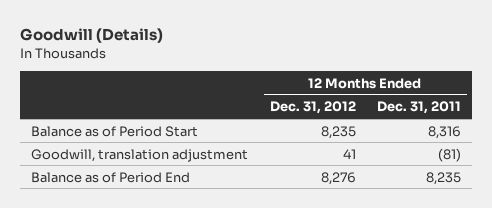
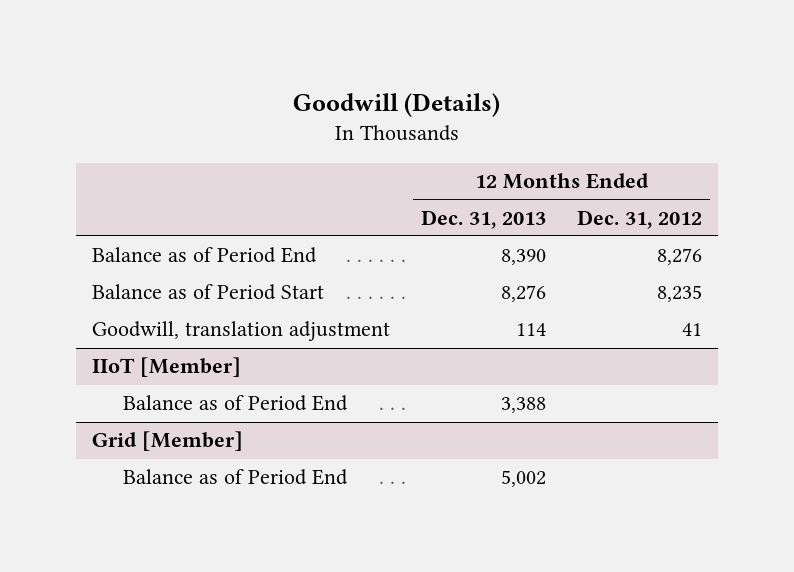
[377,101,462,115] Dec. 31, 2011 -> none
none -> [421,209,547,229] Dec. 31, 2013
[30,171,190,183] Balance as of Period End -> [91,247,317,264] Balance as of Period End
none -> [91,357,241,378] IIoT [Member]
none -> [123,395,349,412] Balance as of Period End
none -> [91,431,243,452] Grid [Member]
none -> [123,469,349,486] Balance as of Period End

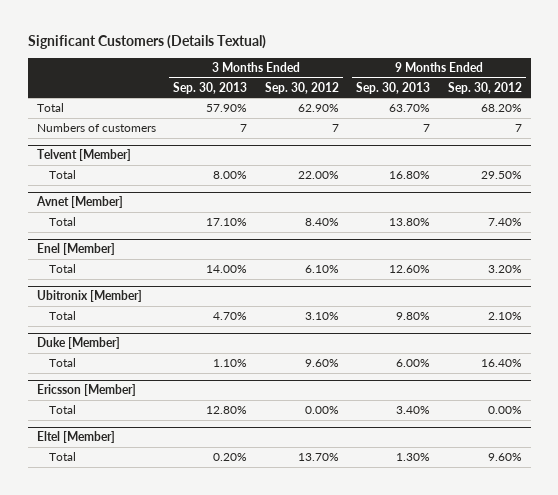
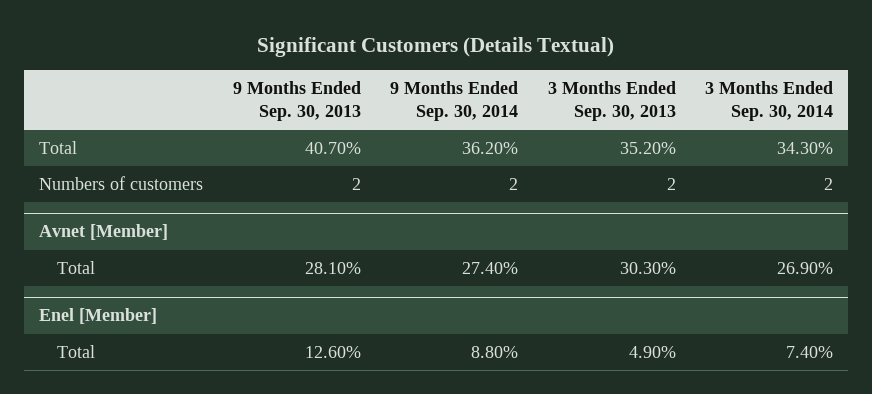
[264,81,339,94] Sep. 30, 2012 -> none
[447,81,522,94] Sep. 30, 2012 -> none
none -> [390,81,519,121] 9 Months Ended Sep. 30, 2014
none -> [705,81,834,121] 3 Months Ended Sep. 30, 2014
[36,149,131,162] Telvent [Member] -> none
[49,170,77,180] Total -> none
[206,104,248,113] 57.90% -> [619,142,676,155] 35.20%
[389,104,431,113] 63.70% -> [304,142,361,155] 40.70%
[240,124,248,133] 7 -> [666,178,676,191] 2
[423,124,431,133] 7 -> [351,178,361,191] 2
[206,218,248,227] 17.10% -> [619,262,676,275] 30.30%
[389,218,431,227] 13.80% -> [304,262,361,275] 28.10%
[36,290,142,303] Ubitronix [Member] -> none
[49,311,77,321] Total -> none
[36,337,120,350] Duke [Member] -> none
[49,358,77,368] Total -> none
[36,384,136,397] Ericsson [Member] -> none
[49,405,77,415] Total -> none
[36,431,115,444] Eltel [Member] -> none
[49,452,77,462] Total -> none
[206,265,248,274] 14.00% -> [628,346,676,359] 4.90%

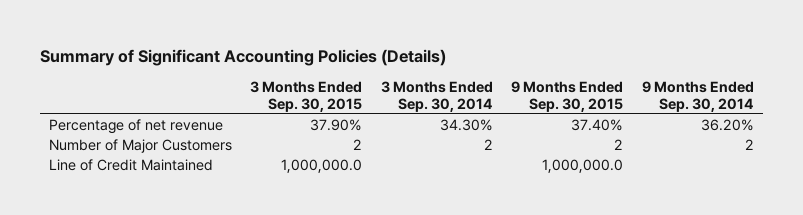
[257,37,615,58] Significant Customers (Details Textual) -> [39,49,446,67] Summary of Significant Accounting Policies (Details)
[232,81,361,121] 9 Months Ended Sep. 30, 2013 -> none
[547,81,676,121] 3 Months Ended Sep. 30, 2013 -> none
none -> [250,81,363,112] 3 Months Ended Sep. 30, 2015
none -> [511,81,624,112] 9 Months Ended Sep. 30, 2015
[39,224,169,241] Avnet [Member] -> none
[57,261,96,275] Total -> none
[39,308,158,325] Enel [Member] -> none
[57,345,96,359] Total -> none
[39,141,78,155] Total -> [49,119,224,135] Percentage of net revenue
[39,176,204,191] Numbers of customers -> [49,139,233,154] Number of Major Customers
none -> [49,159,214,172] Line of Credit Maintained

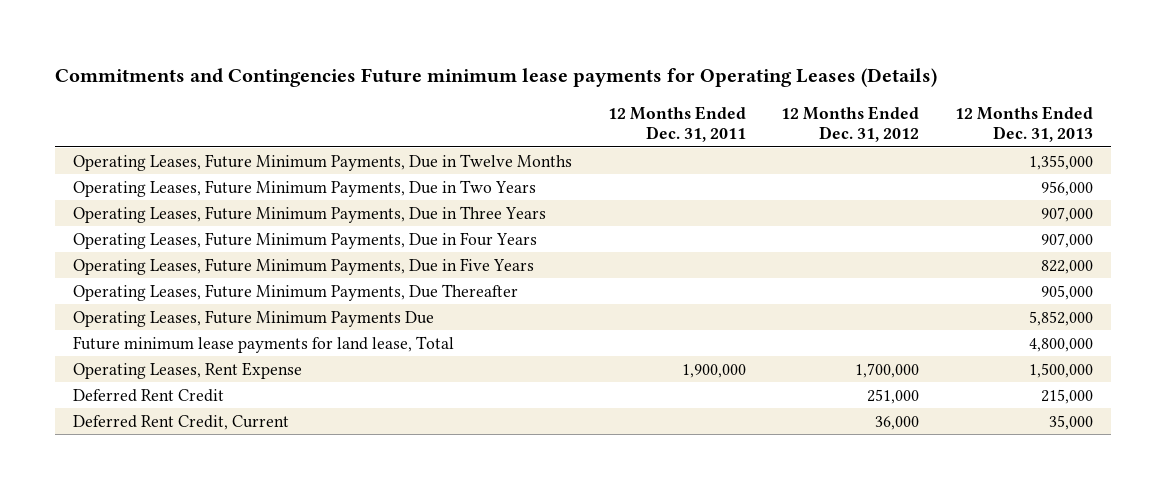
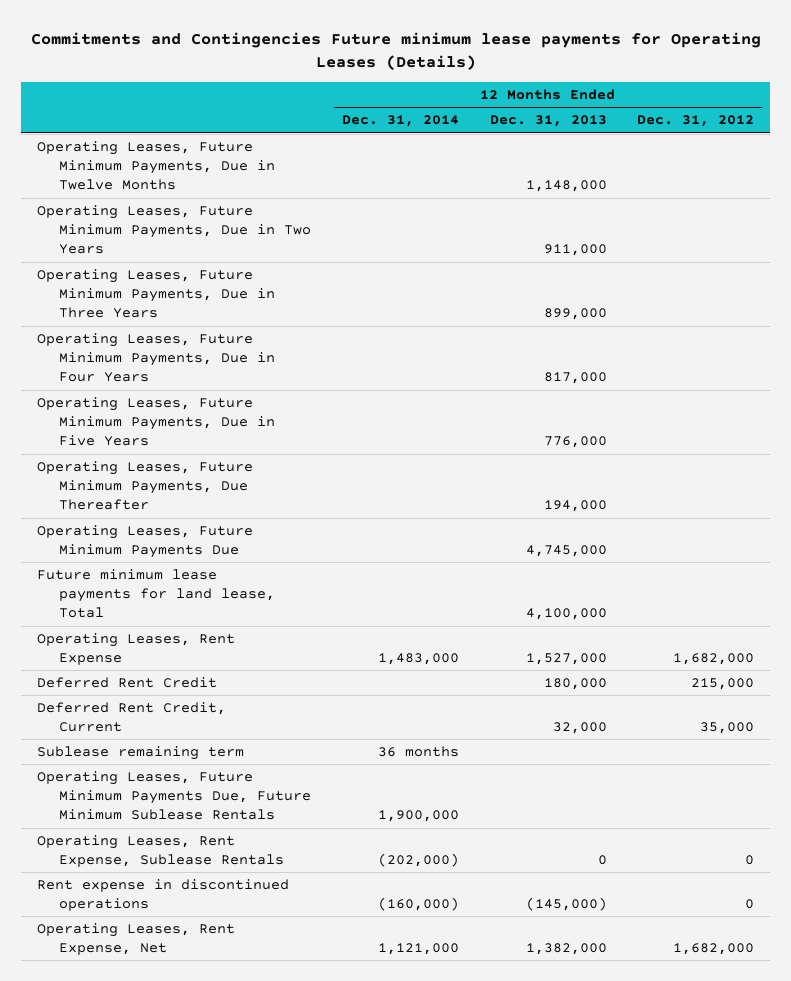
[607,105,746,143] 12 Months Ended Dec. 31, 2011 -> none
none -> [341,115,459,128] Dec. 31, 2014
[1029,154,1094,170] 1,355,000 -> [525,180,607,193] 1,148,000
[1041,180,1094,196] 956,000 -> [543,244,607,257] 911,000
[1041,206,1094,222] 907,000 -> [543,308,607,321] 899,000
[1041,232,1094,248] 907,000 -> [543,372,607,385] 817,000
[1041,259,1094,274] 822,000 -> [543,436,607,449] 776,000
[1041,284,1094,300] 905,000 -> [543,500,607,513] 194,000
[1029,310,1094,326] 5,852,000 -> [525,545,607,558] 4,745,000
[1029,337,1094,352] 4,800,000 -> [525,608,607,621] 4,100,000
[855,362,920,378] 1,700,000 -> [673,653,755,666] 1,682,000
[1029,362,1094,378] 1,500,000 -> [525,653,607,666] 1,527,000
[867,388,920,404] 251,000 -> [691,677,755,690] 215,000
[1041,388,1094,404] 215,000 -> [543,677,607,690] 180,000
[875,415,920,430] 36,000 -> [700,722,755,735] 35,000
[1049,414,1094,430] 35,000 -> [552,722,607,735] 32,000
none -> [36,745,244,760] Sublease remaining term
none -> [36,770,311,821] Operating Leases, Future Minimum Payments Due, Future Minimum Sublease Rentals
none -> [36,834,284,868] Operating Leases, Rent Expense, Sublease Rentals
none -> [36,878,289,912] Rent expense in discontinued operations
none -> [36,922,235,956] Operating Leases, Rent Expense, Net

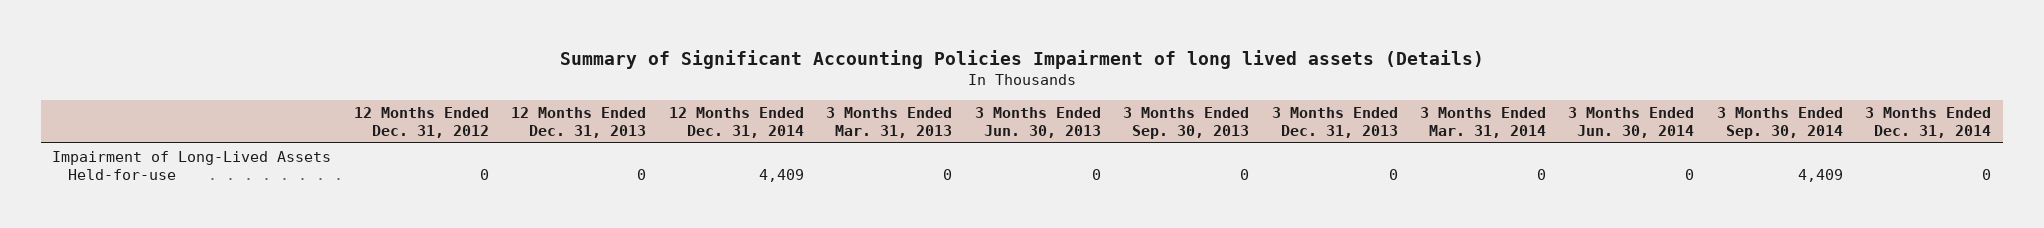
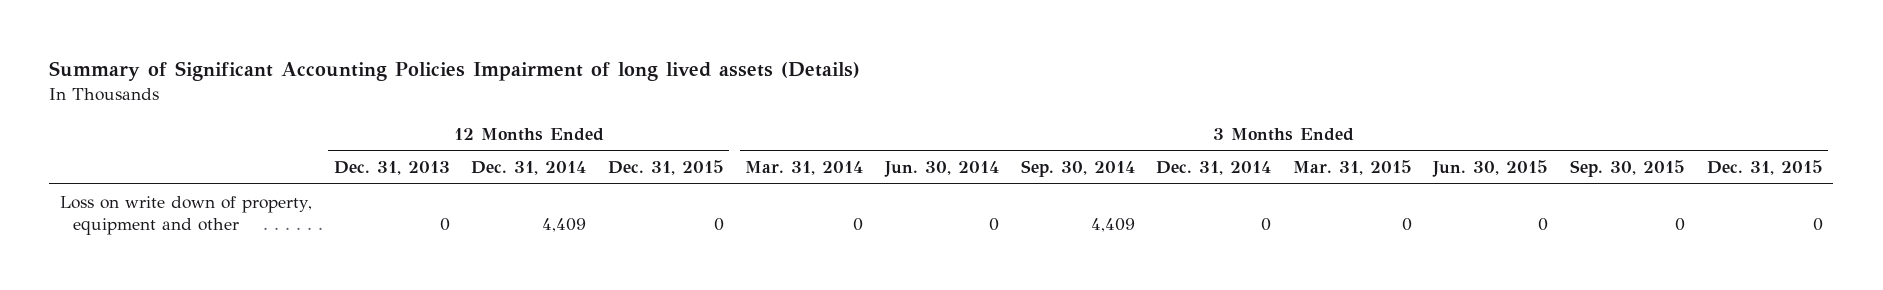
[353,107,489,138] 12 Months Ended Dec. 31, 2012 -> none
[826,107,953,138] 3 Months Ended Mar. 31, 2013 -> none
[974,107,1101,138] 3 Months Ended Jun. 30, 2013 -> none
[1123,107,1250,139] 3 Months Ended Sep. 30, 2013 -> none
[1271,107,1398,138] 3 Months Ended Dec. 31, 2013 -> none
none -> [607,160,724,176] Dec. 31, 2015
none -> [1292,160,1412,176] Mar. 31, 2015
none -> [1432,160,1549,178] Jun. 30, 2015
none -> [1570,160,1686,178] Sep. 30, 2015
none -> [1706,160,1823,176] Dec. 31, 2015
[52,151,332,180] Impairment of Long-Lived Assets Held-for-use -> [60,195,313,236] Loss on write down of property, equipment and other

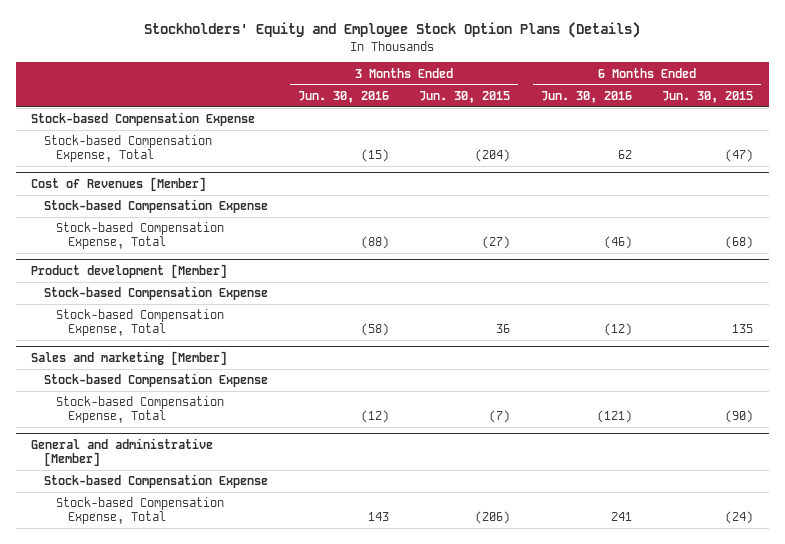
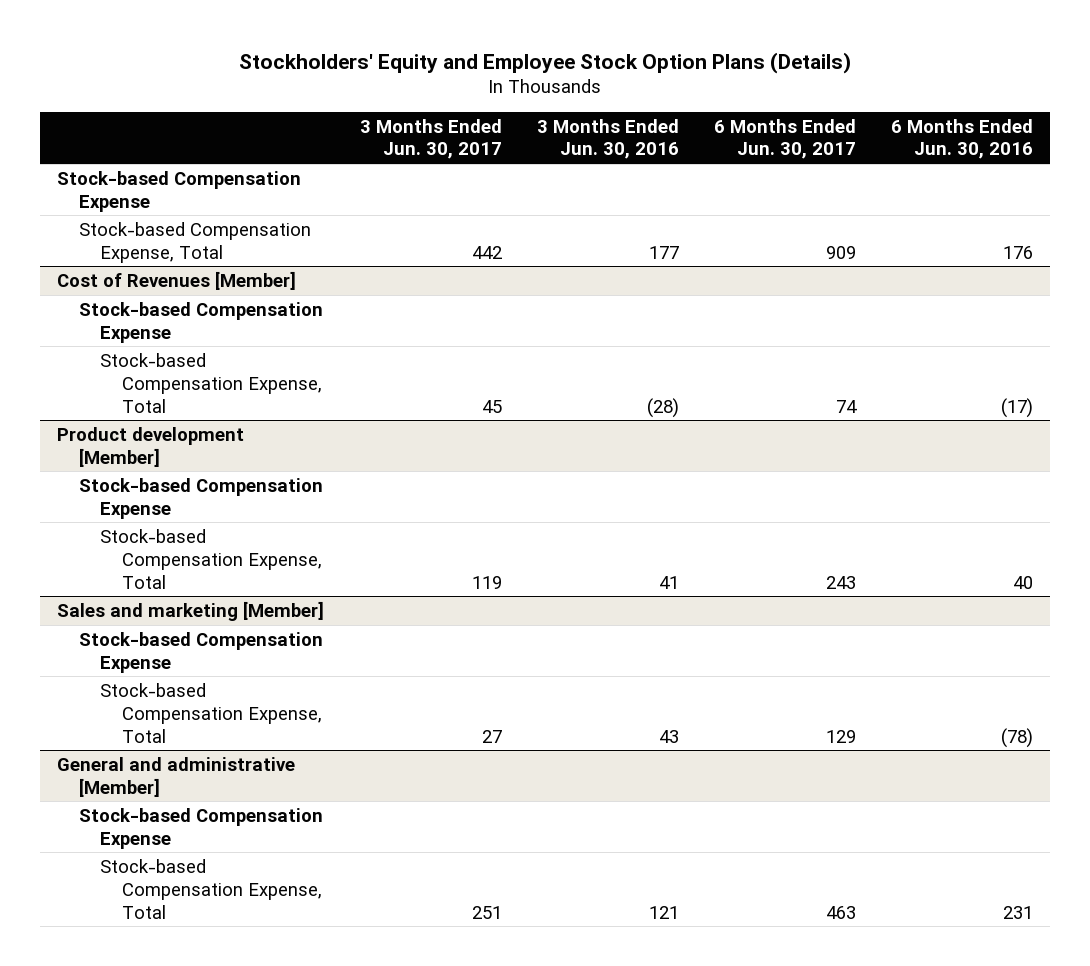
[419,90,511,103] Jun. 30, 2015 -> none
[662,90,754,103] Jun. 30, 2015 -> none
none -> [359,118,502,160] 3 Months Ended Jun. 30, 2017
none -> [713,118,856,160] 6 Months Ended Jun. 30, 2017
[361,149,390,163] (15) -> [648,245,679,259] 177
[617,150,632,160] 62 -> [1002,245,1033,259] 176
[361,236,390,250] (88) -> [646,397,679,418] (28)
[603,236,632,250] (46) -> [1000,397,1033,418] (17)
[361,323,390,337] (58) -> [658,575,679,589] 41
[603,323,632,337] (12) -> [1012,575,1033,589] 40
[361,410,390,424] (12) -> [658,729,679,743] 43
[596,410,632,424] (121) -> [1000,727,1033,748] (78)
[368,512,390,522] 143 -> [648,905,679,919] 121
[610,512,632,522] 241 -> [1002,905,1033,919] 231

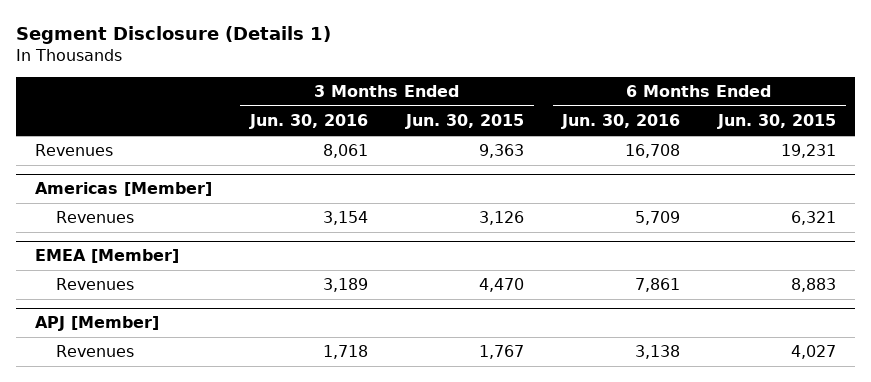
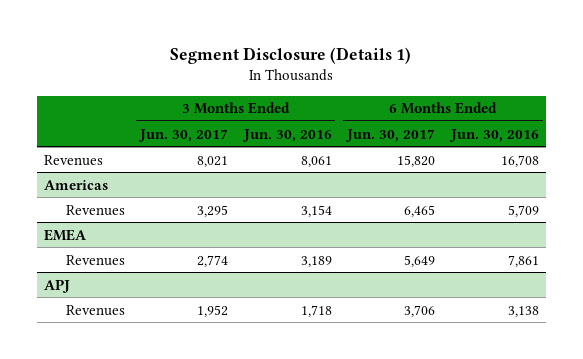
[404,114,524,130] Jun. 30, 2015 -> none
[717,114,837,130] Jun. 30, 2015 -> none
none -> [138,128,229,142] Jun. 30, 2017
none -> [345,128,436,142] Jun. 30, 2017
[34,182,212,197] Americas [Member] -> [44,179,109,190] Americas
[34,249,179,264] EMEA [Member] -> [44,228,88,241] EMEA
[34,316,159,332] APJ [Member] -> [44,278,71,293] APJ

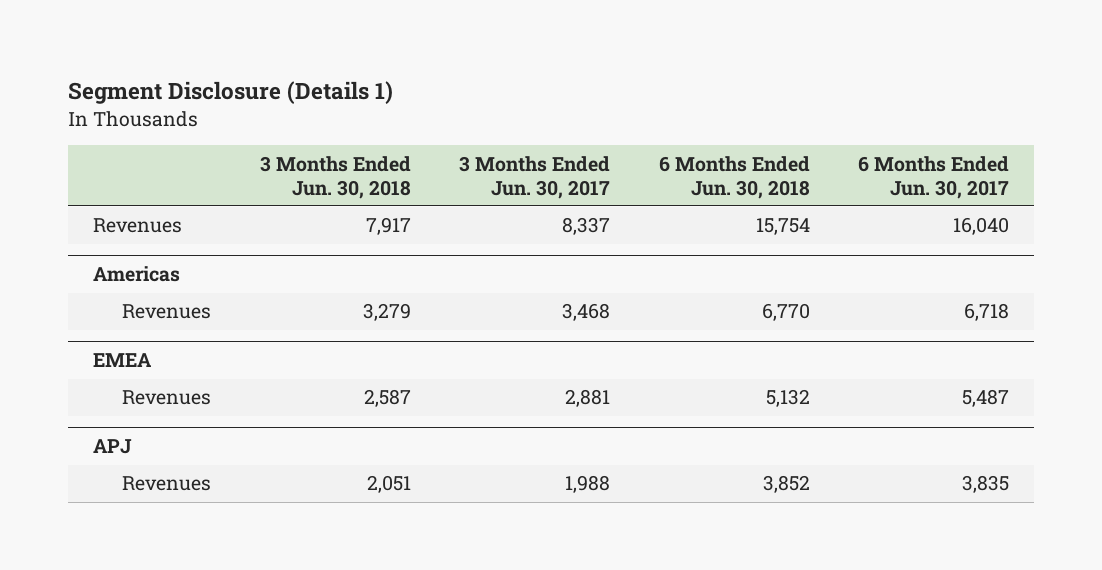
[241,128,332,142] Jun. 30, 2016 -> none
[448,128,539,142] Jun. 30, 2016 -> none
none -> [259,155,411,199] 3 Months Ended Jun. 30, 2018
none -> [658,155,810,199] 6 Months Ended Jun. 30, 2018
[197,155,229,167] 8,021 -> [562,217,611,236] 8,337
[397,154,436,167] 15,820 -> [953,217,1010,236] 16,040
[197,204,229,217] 3,295 -> [562,303,611,322] 3,468
[404,204,436,217] 6,465 -> [964,303,1010,322] 6,718
[197,254,229,267] 2,774 -> [565,389,611,408] 2,881
[404,254,436,267] 5,649 -> [962,389,1010,408] 5,487
[197,304,229,317] 1,952 -> [565,475,611,494] 1,988
[404,304,436,317] 3,706 -> [962,475,1010,494] 3,835

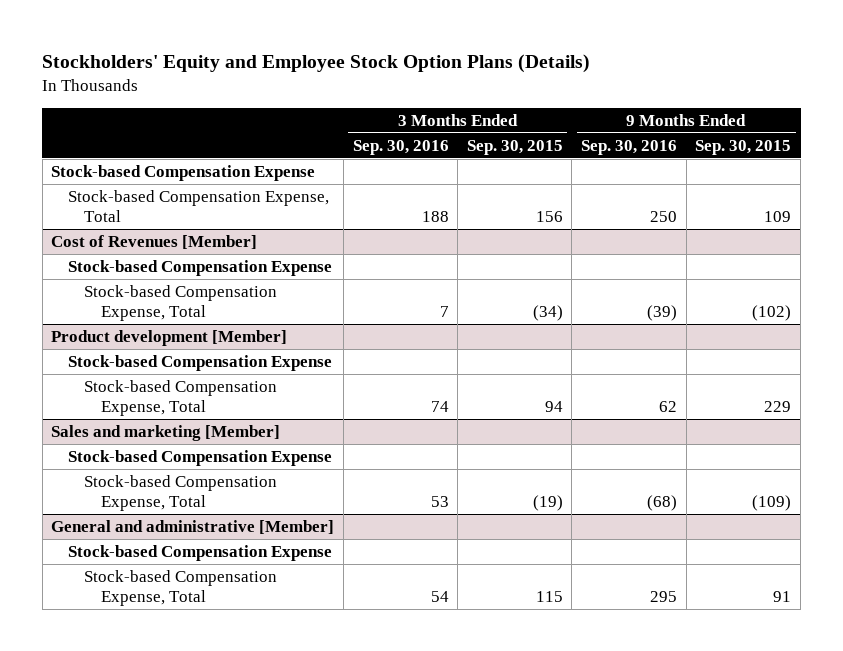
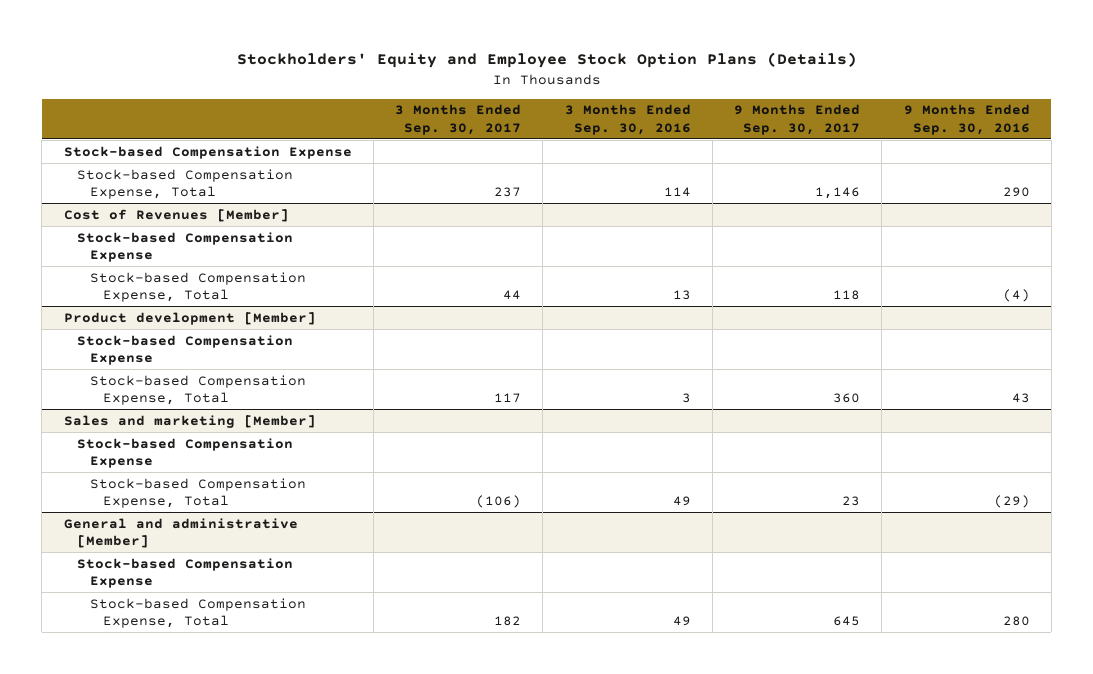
[466,139,563,155] Sep. 30, 2015 -> none
[695,139,792,155] Sep. 30, 2015 -> none
none -> [395,104,522,135] 3 Months Ended Sep. 30, 2017
none -> [734,104,861,135] 9 Months Ended Sep. 30, 2017
[421,211,449,223] 188 -> [663,187,691,198] 114
[650,211,678,223] 250 -> [1002,187,1030,198] 290
[439,306,449,318] 7 -> [672,290,691,301] 13
[647,305,678,322] (39) -> [1002,289,1030,303] (4)
[430,401,449,413] 74 -> [681,393,691,404] 3
[659,401,678,413] 62 -> [1011,393,1030,404] 43
[430,496,449,508] 53 -> [672,496,691,507] 49
[647,495,678,512] (68) -> [993,495,1030,509] (29)
[430,591,449,603] 54 -> [672,616,691,627] 49
[650,591,678,603] 295 -> [1002,616,1030,627] 280

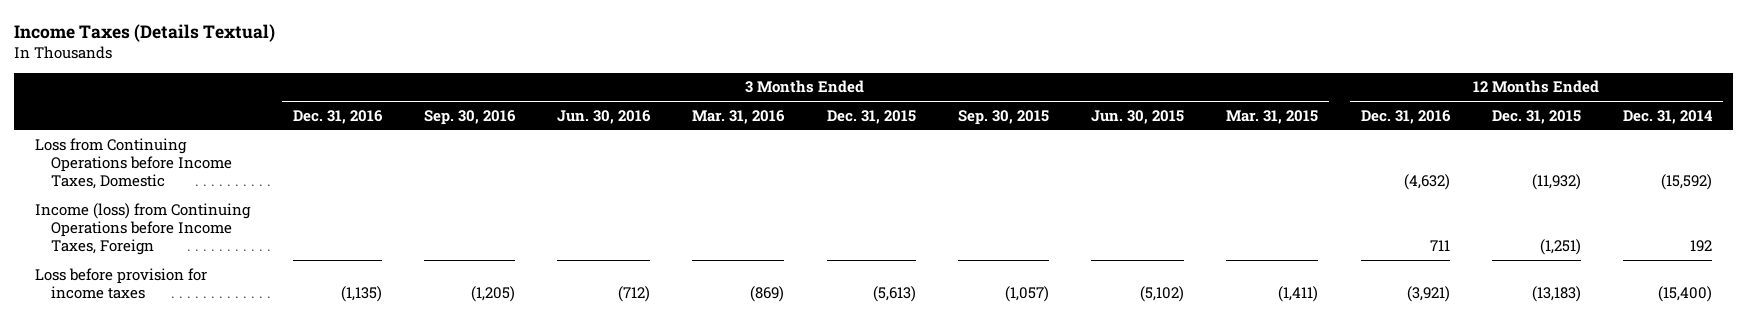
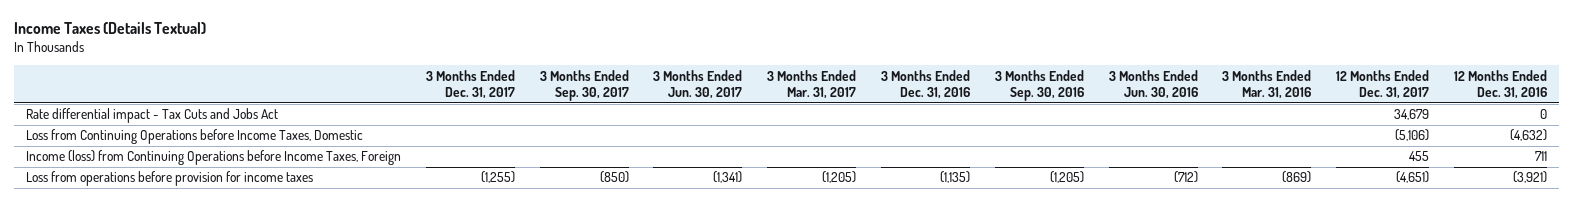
[826,109,916,124] Dec. 31, 2015 -> none
[957,109,1049,125] Sep. 30, 2015 -> none
[1091,109,1185,124] Jun. 30, 2015 -> none
[1226,109,1319,124] Mar. 31, 2015 -> none
[1491,109,1581,124] Dec. 31, 2015 -> none
[1623,109,1714,124] Dec. 31, 2014 -> none
none -> [425,69,515,100] 3 Months Ended Dec. 31, 2017
none -> [539,69,629,102] 3 Months Ended Sep. 30, 2017
none -> [653,69,743,100] 3 Months Ended Jun. 30, 2017
none -> [767,69,857,100] 3 Months Ended Mar. 31, 2017
none -> [1336,69,1430,100] 12 Months Ended Dec. 31, 2017
none -> [25,108,278,124] Rate differential impact - Tax Cuts and Jobs Act
[35,267,208,299] Loss before provision for income taxes -> [25,171,313,187] Loss from operations before provision for income taxes

